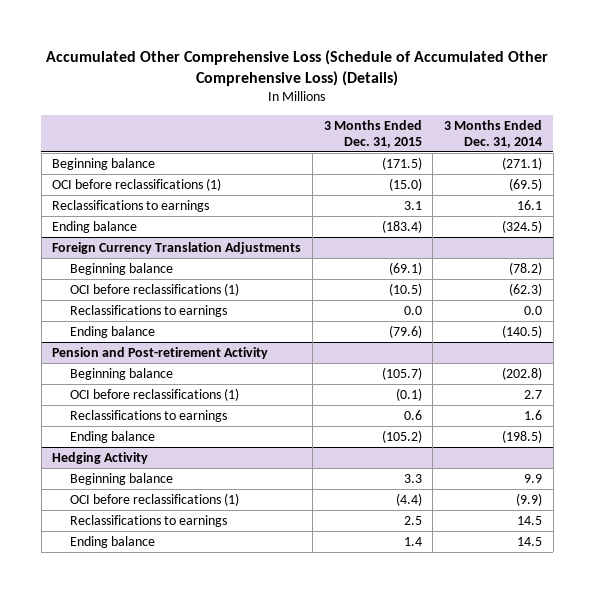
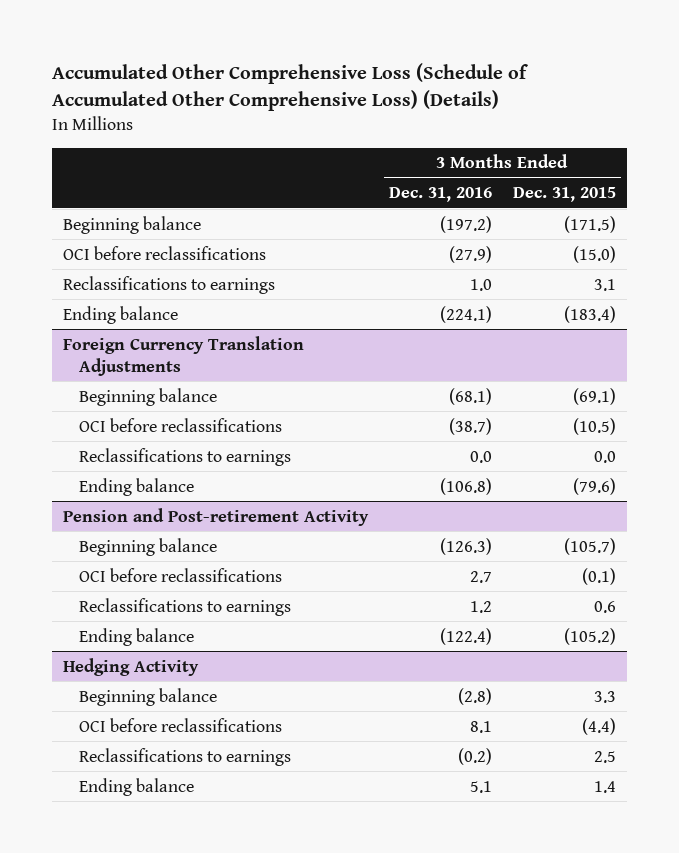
[444,119,543,148] 3 Months Ended Dec. 31, 2014 -> none
none -> [388,187,492,203] Dec. 31, 2016
[52,177,222,191] OCI before reclassifications (1) -> [62,245,266,260] OCI before reclassifications
[69,282,239,296] OCI before reclassifications (1) -> [78,417,282,432] OCI before reclassifications
[69,387,239,401] OCI before reclassifications (1) -> [78,567,282,582] OCI before reclassifications
[69,492,239,506] OCI before reclassifications (1) -> [78,717,282,732] OCI before reclassifications

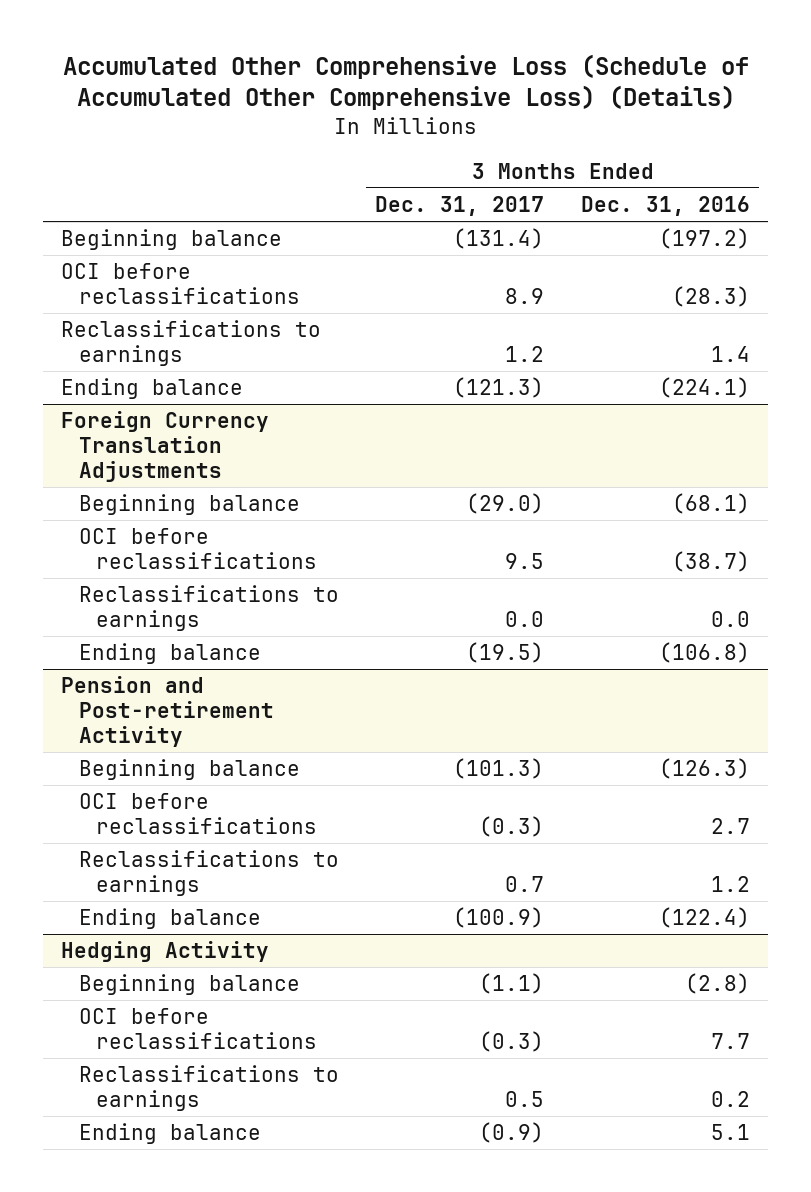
[513,187,617,203] Dec. 31, 2015 -> none
none -> [375,196,545,217] Dec. 31, 2017
[448,245,492,263] (27.9) -> [672,285,751,307] (28.3)
[469,278,492,291] 1.0 -> [711,345,751,362] 1.4
[469,720,492,733] 8.1 -> [711,1032,751,1049] 7.7
[457,747,492,765] (0.2) -> [711,1090,751,1107] 0.2

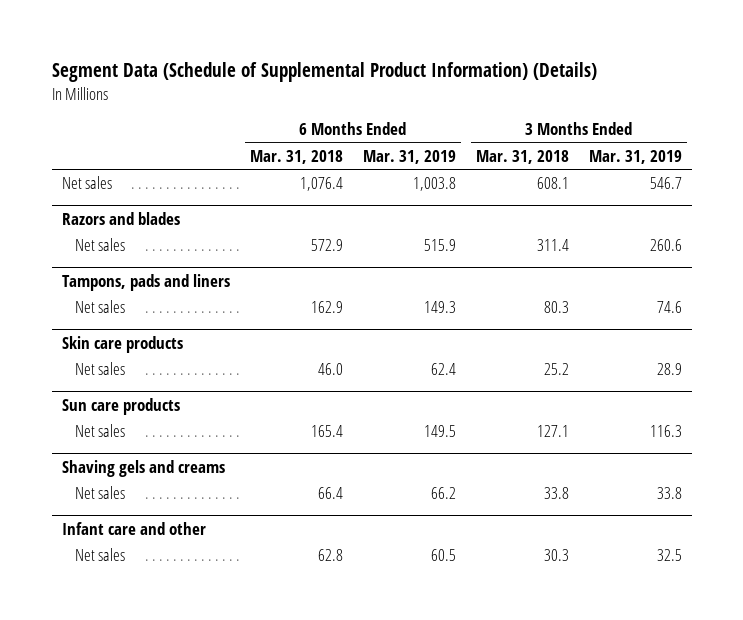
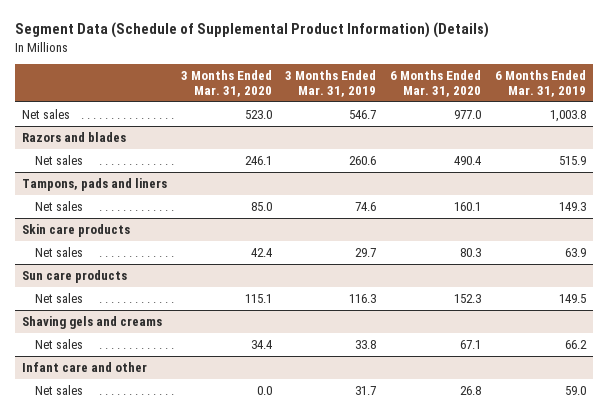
[249,149,343,164] Mar. 31, 2018 -> none
[475,149,569,164] Mar. 31, 2018 -> none
none -> [180,70,272,98] 3 Months Ended Mar. 31, 2020
none -> [390,70,482,98] 6 Months Ended Mar. 31, 2020
[430,363,456,376] 62.4 -> [565,247,587,257] 63.9
[656,363,682,376] 28.9 -> [355,247,377,257] 29.7
[430,549,456,562] 60.5 -> [565,385,587,395] 59.0
[656,549,682,562] 32.5 -> [355,385,377,395] 31.7

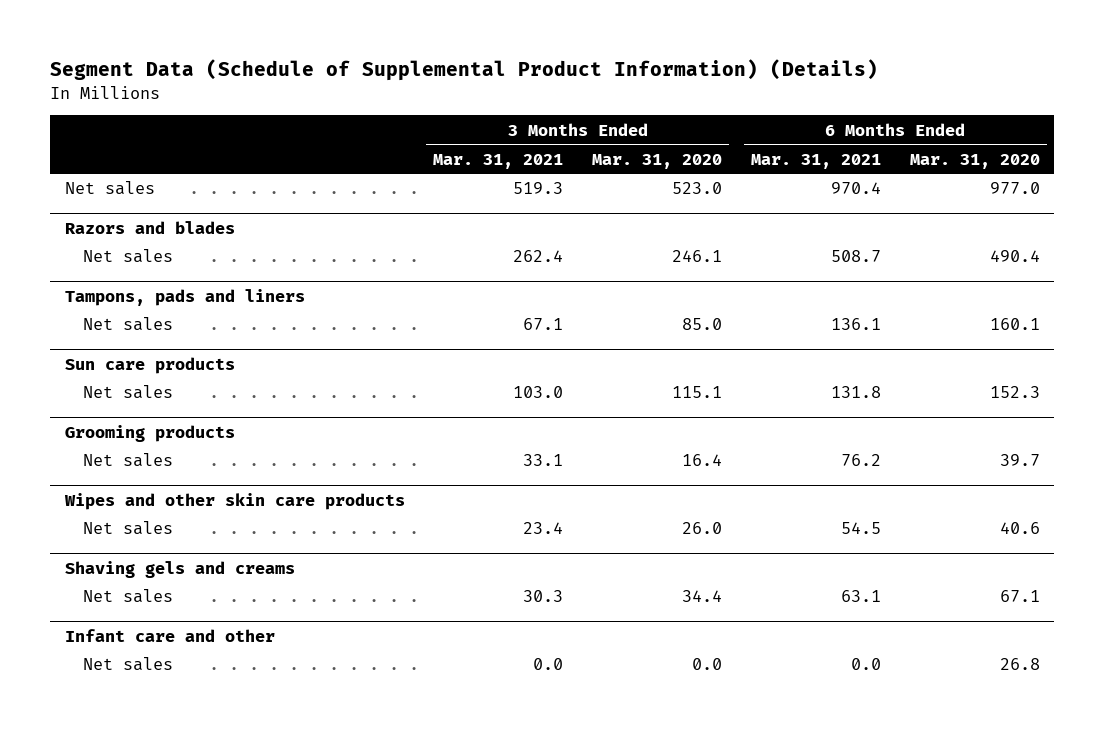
[285,70,377,98] 3 Months Ended Mar. 31, 2019 -> none
[495,70,587,98] 6 Months Ended Mar. 31, 2019 -> none
none -> [433,153,564,169] Mar. 31, 2021
none -> [750,153,881,169] Mar. 31, 2021
[21,223,130,237] Skin care products -> none
[35,246,84,257] Net sales -> none
none -> [64,424,235,442] Grooming products
none -> [82,453,173,468] Net sales
none -> [63,492,405,510] Wipes and other skin care products
none -> [82,521,173,536] Net sales

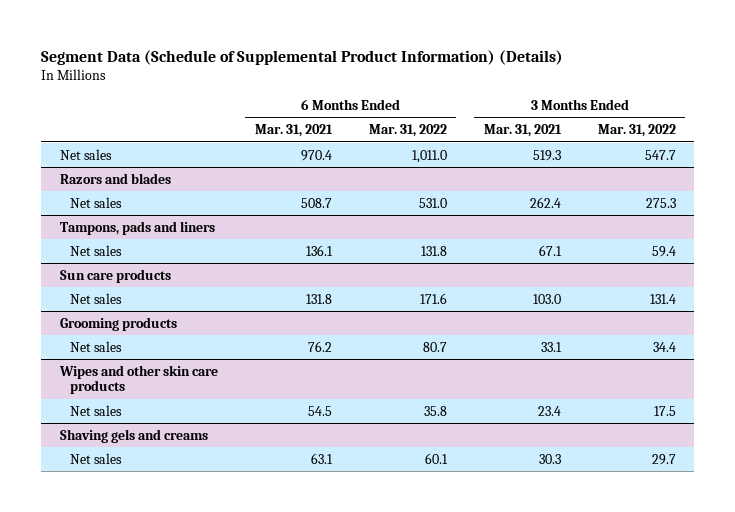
[592,153,723,169] Mar. 31, 2020 -> none
[909,153,1040,169] Mar. 31, 2020 -> none
none -> [368,124,447,138] Mar. 31, 2022
none -> [597,124,676,138] Mar. 31, 2022
[64,628,275,642] Infant care and other -> none
[82,657,173,672] Net sales -> none

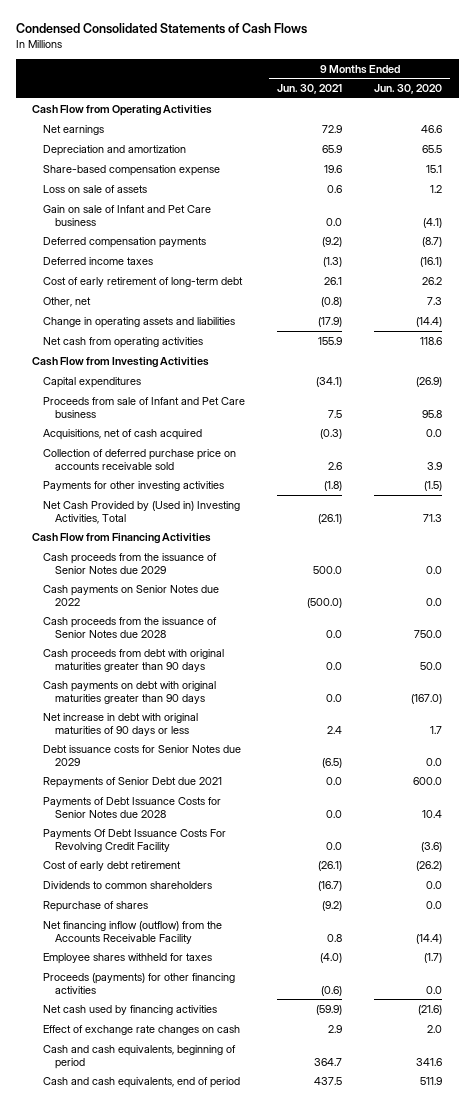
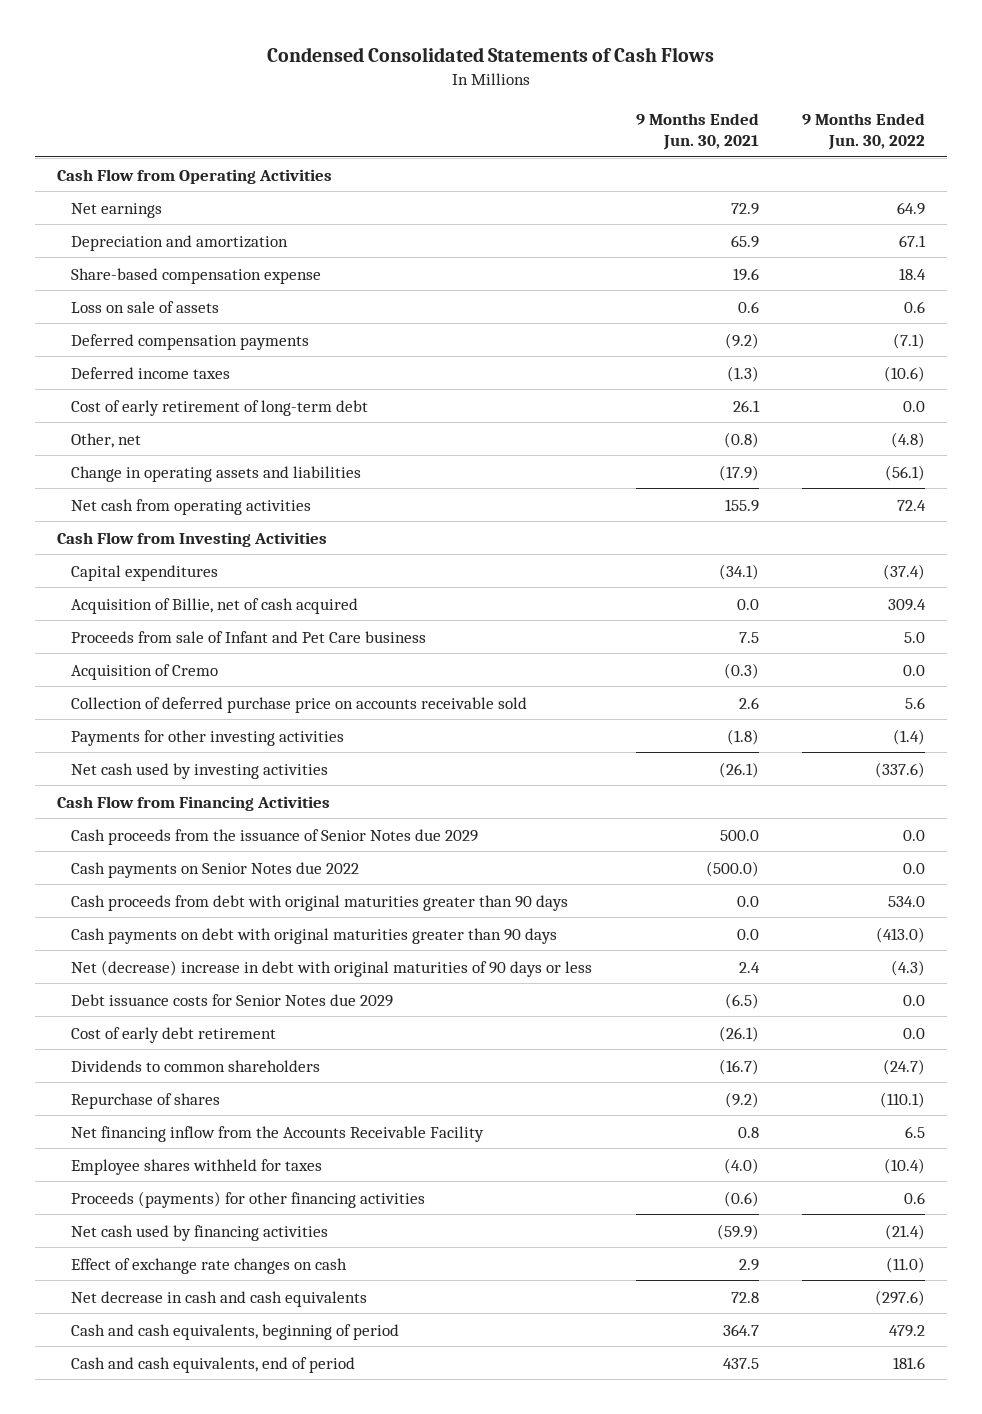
[374,84,443,95] Jun. 30, 2020 -> none
none -> [802,113,926,150] 9 Months Ended Jun. 30, 2022
[43,204,212,226] Gain on sale of Infant and Pet Care business -> none
none -> [71,597,359,614] Acquisition of Billie, net of cash acquired
[43,428,203,440] Acquisitions, net of cash acquired -> none
none -> [71,663,219,680] Acquisition of Cremo
[43,500,241,524] Net Cash Provided by (Used in) Investing Activities, Total -> [71,762,329,779] Net cash used by investing activities
[43,616,218,638] Cash proceeds from the issuance of Senior Notes due 2028 -> none
[43,712,199,736] Net increase in debt with original maturities of 90 days or less -> [71,959,593,977] Net (decrease) increase in debt with original maturities of 90 days or less
[43,776,223,788] Repayments of Senior Debt due 2021 -> none
[43,796,222,818] Payments of Debt Issuance Costs for Senior Notes due 2028 -> none
[43,828,227,852] Payments Of Debt Issuance Costs For Revolving Credit Facility -> none
[43,920,223,944] Net financing inflow (outflow) from the Accounts Receivable Facility -> [71,1125,485,1142] Net financing inflow from the Accounts Receivable Facility
none -> [71,1290,368,1307] Net decrease in cash and cash equivalents

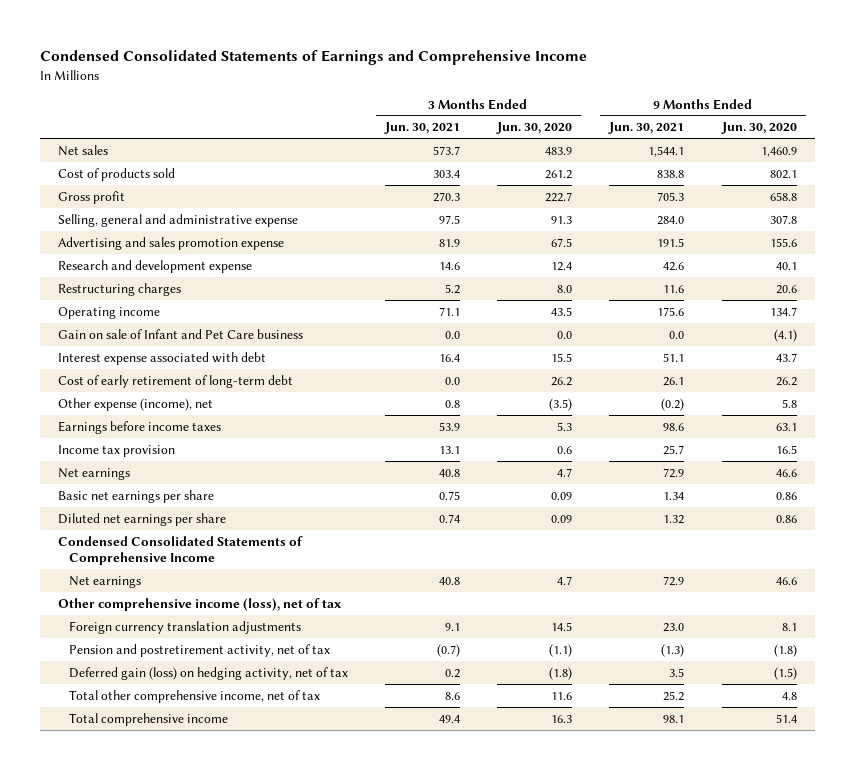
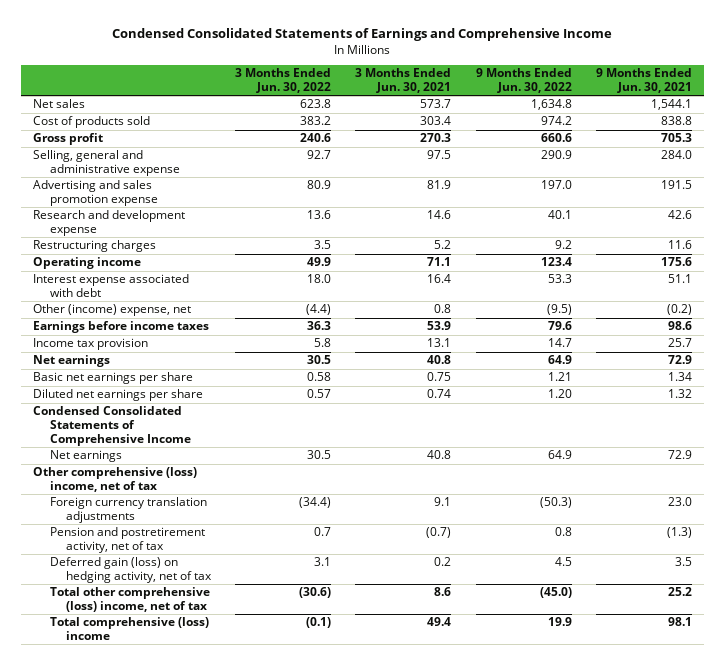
[496,122,573,135] Jun. 30, 2020 -> none
[720,122,797,135] Jun. 30, 2020 -> none
none -> [235,68,332,93] 3 Months Ended Jun. 30, 2022
none -> [475,68,572,93] 9 Months Ended Jun. 30, 2022
[58,328,304,339] Gain on sale of Infant and Pet Care business -> none
[58,374,294,388] Cost of early retirement of long-term debt -> none
[58,397,214,411] Other expense (income), net -> [33,304,192,317] Other (income) expense, net
[58,597,342,611] Other comprehensive income (loss), net of tax -> [33,467,198,492] Other comprehensive (loss) income, net of tax
[68,689,320,703] Total other comprehensive income, net of tax -> [49,587,210,612] Total other comprehensive (loss) income, net of tax
[68,712,228,726] Total comprehensive income -> [49,617,209,640] Total comprehensive (loss) income

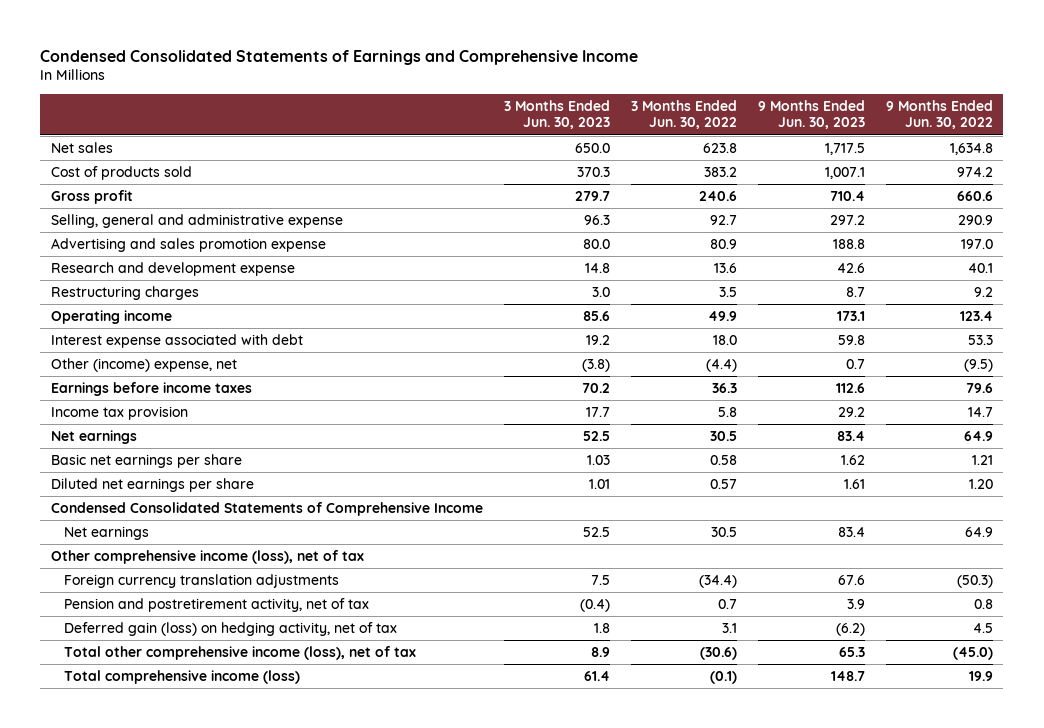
[355,68,452,93] 3 Months Ended Jun. 30, 2021 -> none
[595,68,692,93] 9 Months Ended Jun. 30, 2021 -> none
none -> [503,100,610,130] 3 Months Ended Jun. 30, 2023
none -> [757,100,865,130] 9 Months Ended Jun. 30, 2023
[33,467,198,492] Other comprehensive (loss) income, net of tax -> [50,549,364,564] Other comprehensive income (loss), net of tax
[49,587,210,612] Total other comprehensive (loss) income, net of tax -> [63,645,416,660] Total other comprehensive income (loss), net of tax
[49,617,209,640] Total comprehensive (loss) income -> [63,669,300,684] Total comprehensive income (loss)

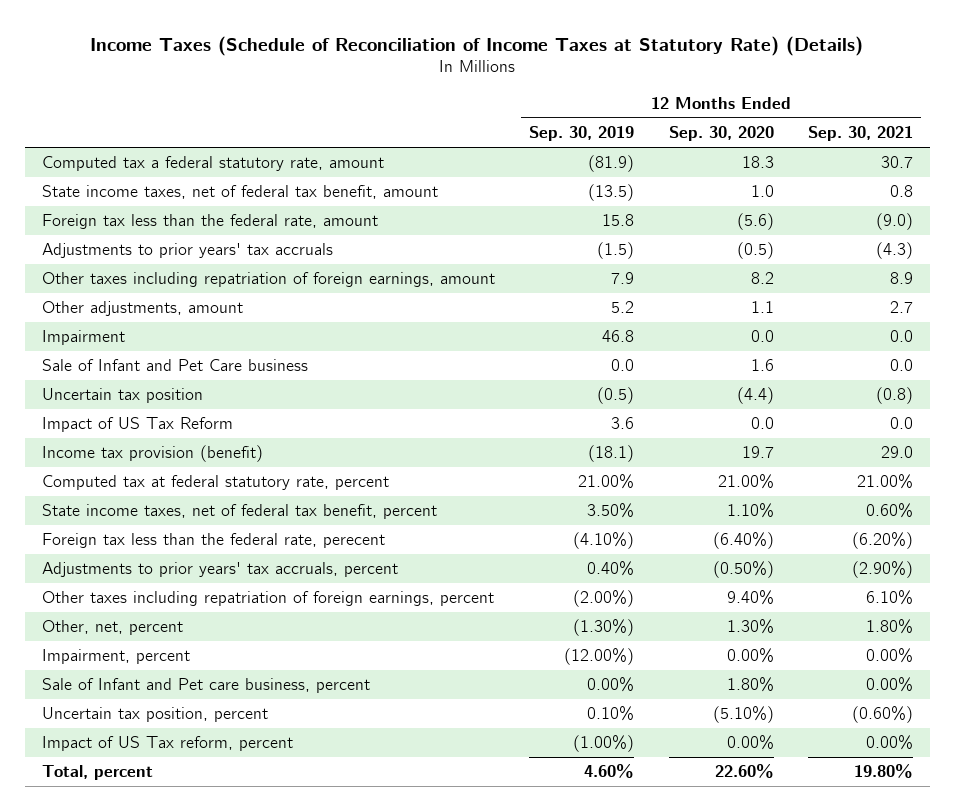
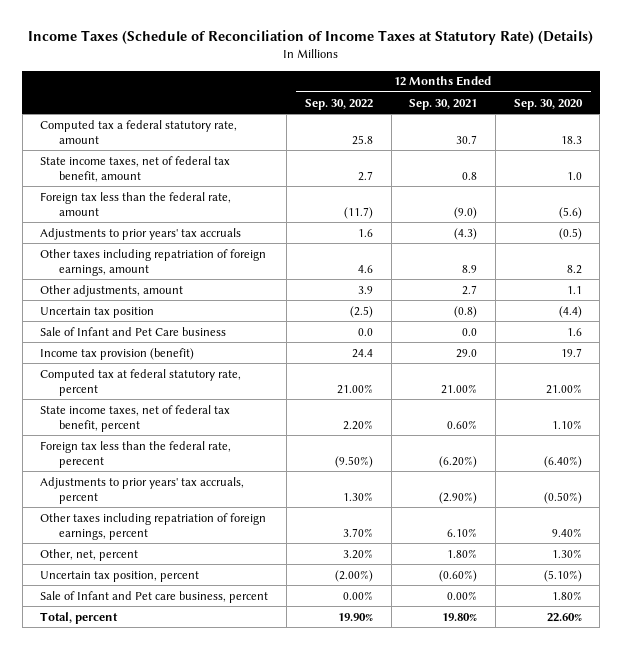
[529,126,635,142] Sep. 30, 2019 -> none
none -> [304,98,373,110] Sep. 30, 2022
[42,330,126,346] Impairment -> none
[42,417,234,433] Impact of US Tax Reform -> none
[42,359,309,372] Sale of Infant and Pet Care business -> [40,326,227,336] Sale of Infant and Pet Care business
[42,649,191,665] Impairment, percent -> none
[42,736,294,752] Impact of US Tax reform, percent -> none
[42,678,371,694] Sale of Infant and Pet care business, percent -> [40,590,269,603] Sale of Infant and Pet care business, percent

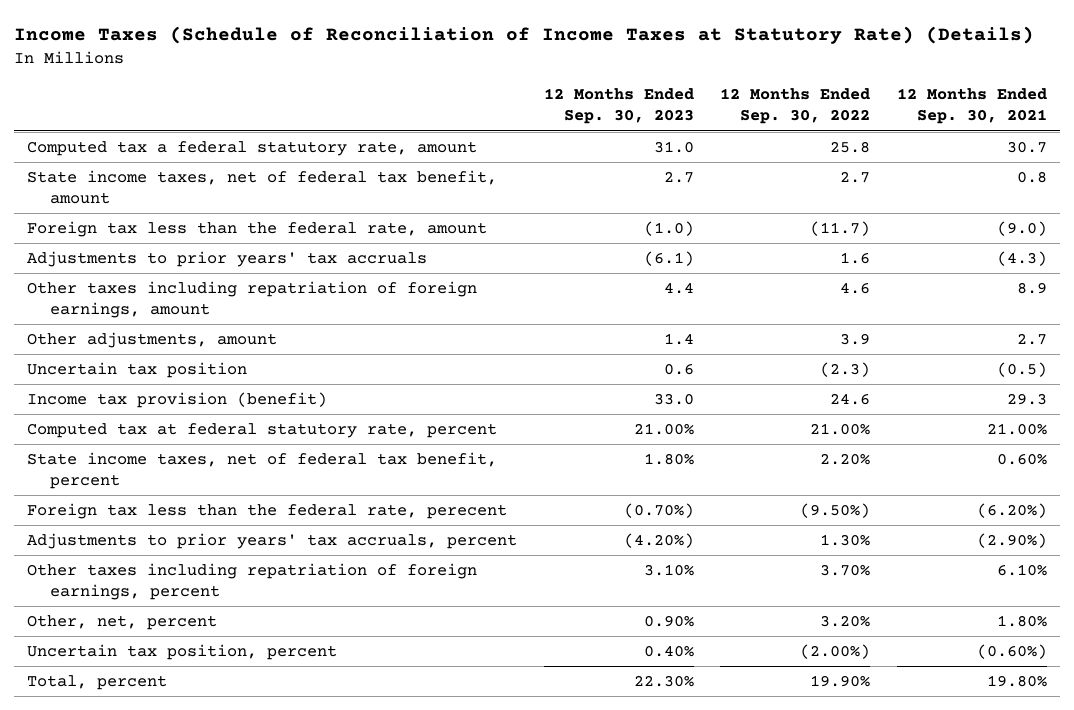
[513,98,583,110] Sep. 30, 2020 -> none
none -> [543,88,694,125] 12 Months Ended Sep. 30, 2023
[40,326,227,336] Sale of Infant and Pet Care business -> none
[349,305,373,318] (2.5) -> [820,362,871,378] (2.3)
[454,305,478,318] (0.8) -> [996,362,1047,378] (0.5)
[351,348,373,358] 24.4 -> [830,393,871,406] 24.6
[456,348,478,358] 29.0 -> [1006,393,1047,406] 29.3
[40,590,269,603] Sale of Infant and Pet care business, percent -> none

